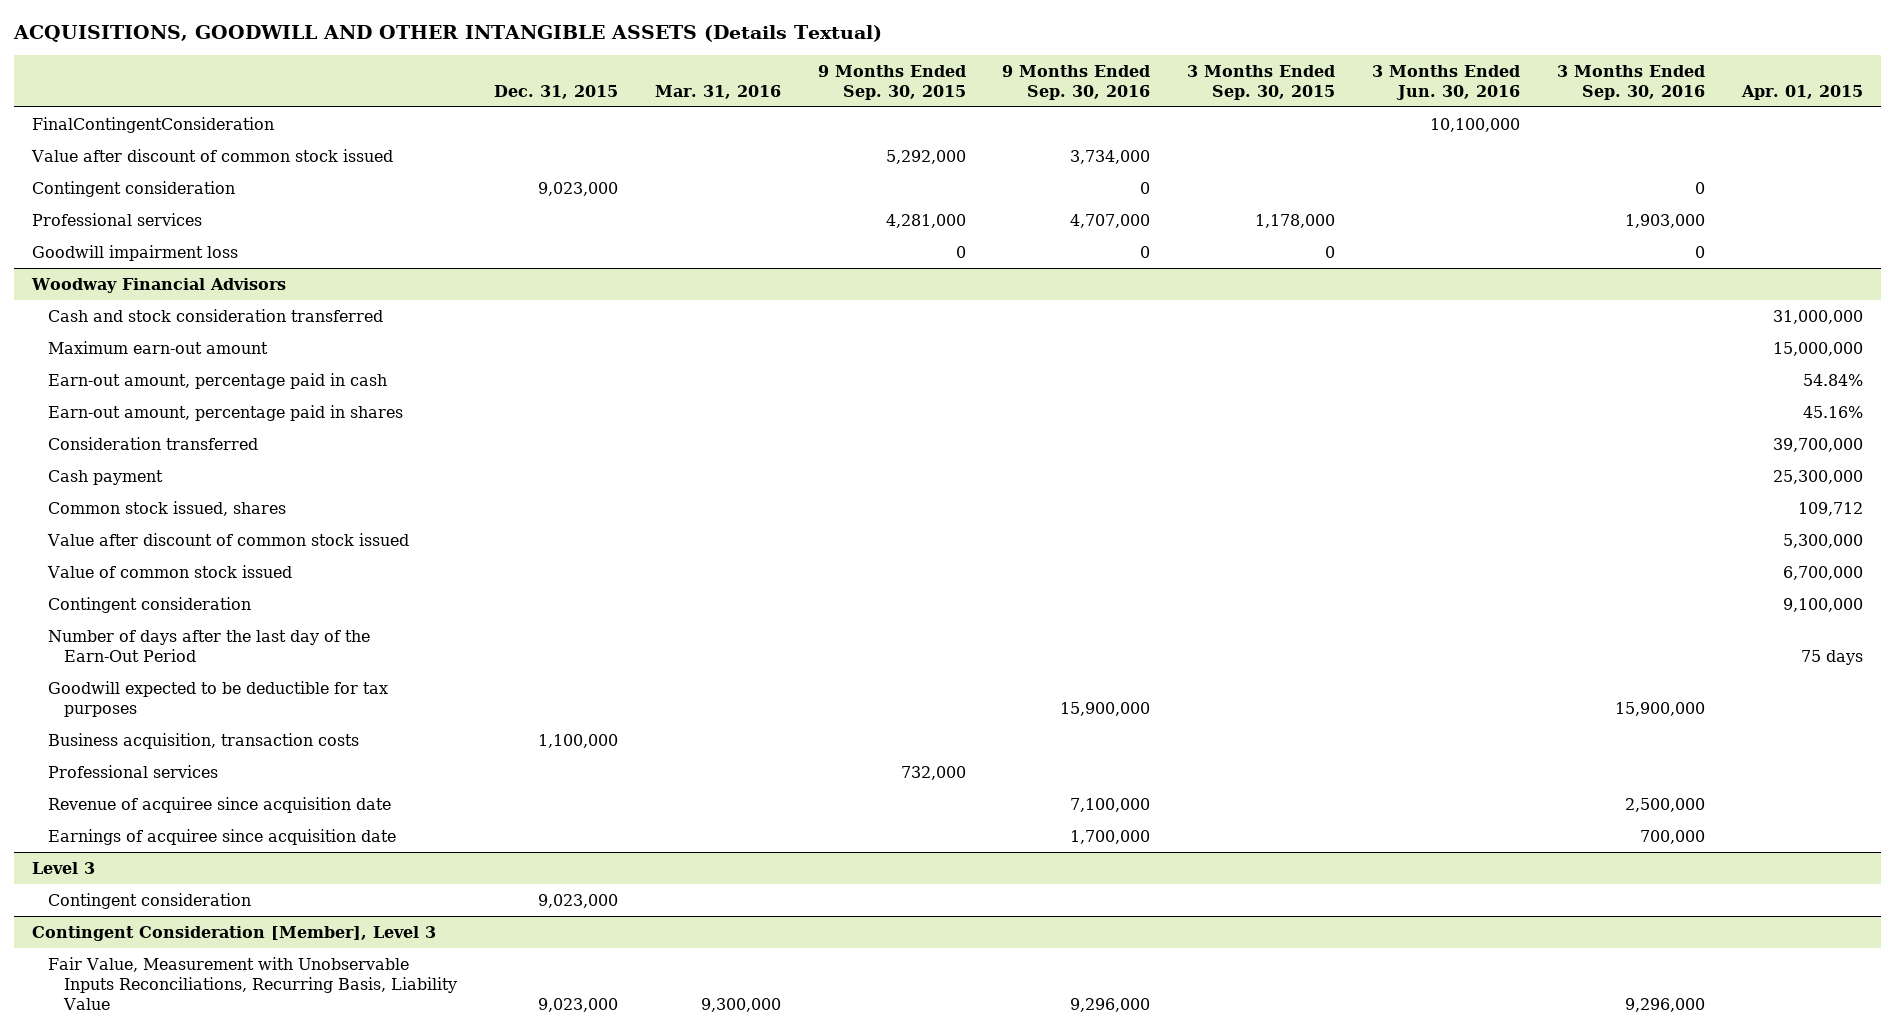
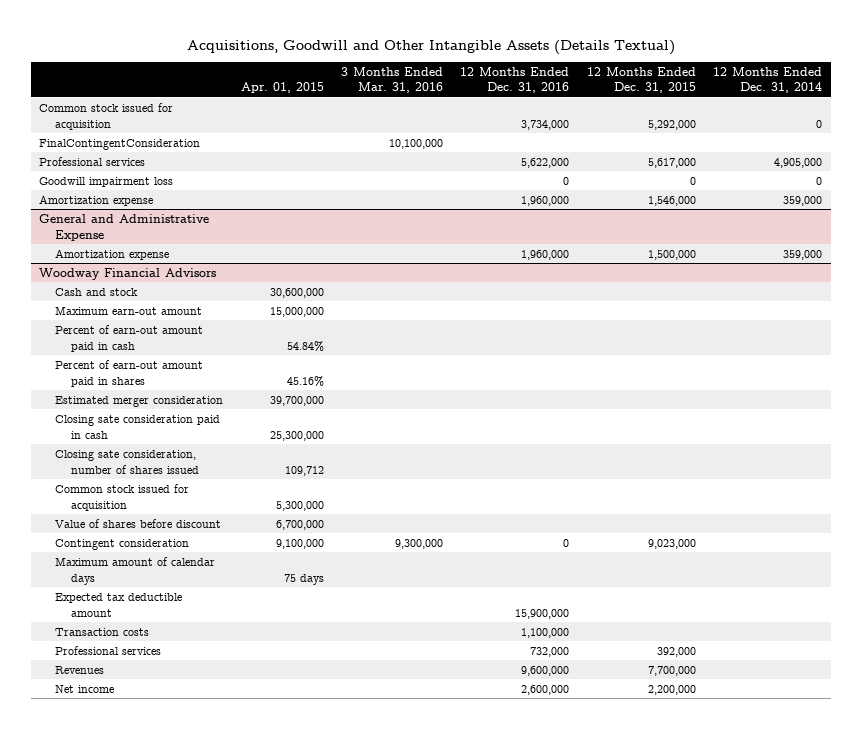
[12,24,882,42] ACQUISITIONS, GOODWILL AND OTHER INTANGIBLE ASSETS (Details Textual) -> [186,39,675,55] Acquisitions, Goodwill and Other Intangible Assets (Details Textual)
[493,84,618,99] Dec. 31, 2015 -> none
[654,84,781,99] Mar. 31, 2016 -> none
[817,64,966,100] 9 Months Ended Sep. 30, 2015 -> none
[1002,64,1151,100] 9 Months Ended Sep. 30, 2016 -> none
[1187,64,1336,100] 3 Months Ended Sep. 30, 2015 -> none
[1372,64,1521,100] 3 Months Ended Jun. 30, 2016 -> none
[1556,64,1705,100] 3 Months Ended Sep. 30, 2016 -> none
none -> [341,66,444,94] 3 Months Ended Mar. 31, 2016
none -> [460,66,570,94] 12 Months Ended Dec. 31, 2016
none -> [586,66,696,94] 12 Months Ended Dec. 31, 2015
none -> [713,66,823,94] 12 Months Ended Dec. 31, 2014
none -> [39,102,174,130] Common stock issued for acquisition
[31,148,394,162] Value after discount of common stock issued -> none
[32,180,236,197] Contingent consideration -> none
none -> [39,194,154,206] Amortization expense
none -> [39,213,210,241] General and Administrative Expense
none -> [55,248,170,260] Amortization expense
[48,308,384,322] Cash and stock consideration transferred -> [55,287,139,296] Cash and stock
[1772,309,1863,324] 31,000,000 -> [269,287,324,298] 30,600,000
[48,372,388,389] Earn-out amount, percentage paid in cash -> [55,324,204,352] Percent of earn-out amount paid in cash
[48,404,404,421] Earn-out amount, percentage paid in shares -> [55,359,204,387] Percent of earn-out amount paid in shares
[48,436,259,450] Consideration transferred -> [55,395,224,407] Estimated merger consideration
[48,469,164,485] Cash payment -> [55,414,221,439] Closing sate consideration paid in cash
[48,500,287,516] Common stock issued, shares -> [55,449,200,474] Closing sate consideration, number of shares issued
[47,532,410,546] Value after discount of common stock issued -> [55,483,190,511] Common stock issued for acquisition
[47,564,293,578] Value of common stock issued -> [55,518,222,528] Value of shares before discount
[48,629,371,662] Number of days after the last day of the Earn-Out Period -> [55,556,216,585] Maximum amount of calendar days
[48,680,389,717] Goodwill expected to be deductible for tax purposes -> [55,592,183,617] Expected tax deductible amount
[48,732,360,749] Business acquisition, transaction costs -> [55,627,150,636] Transaction costs
[32,861,96,874] Level 3 -> none
[48,892,252,909] Contingent consideration -> none
[32,925,437,941] Contingent Consideration [Member], Level 3 -> none
[48,956,457,1010] Fair Value, Measurement with Unobservable Inputs Reconciliations, Recurring Basis, Liability Value -> none
[48,796,392,813] Revenue of acquiree since acquisition date -> [55,665,105,674] Revenues
[48,828,397,845] Earnings of acquiree since acquisition date -> [55,684,115,693] Net income

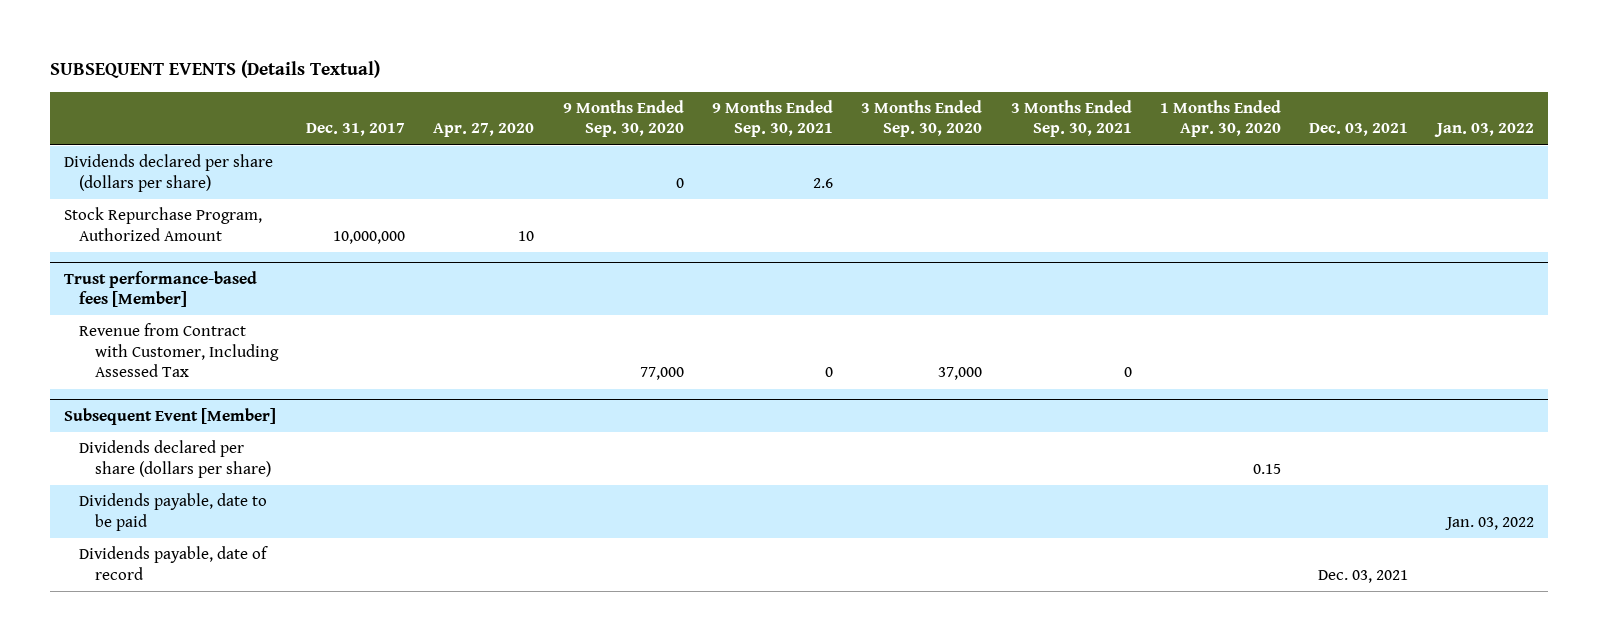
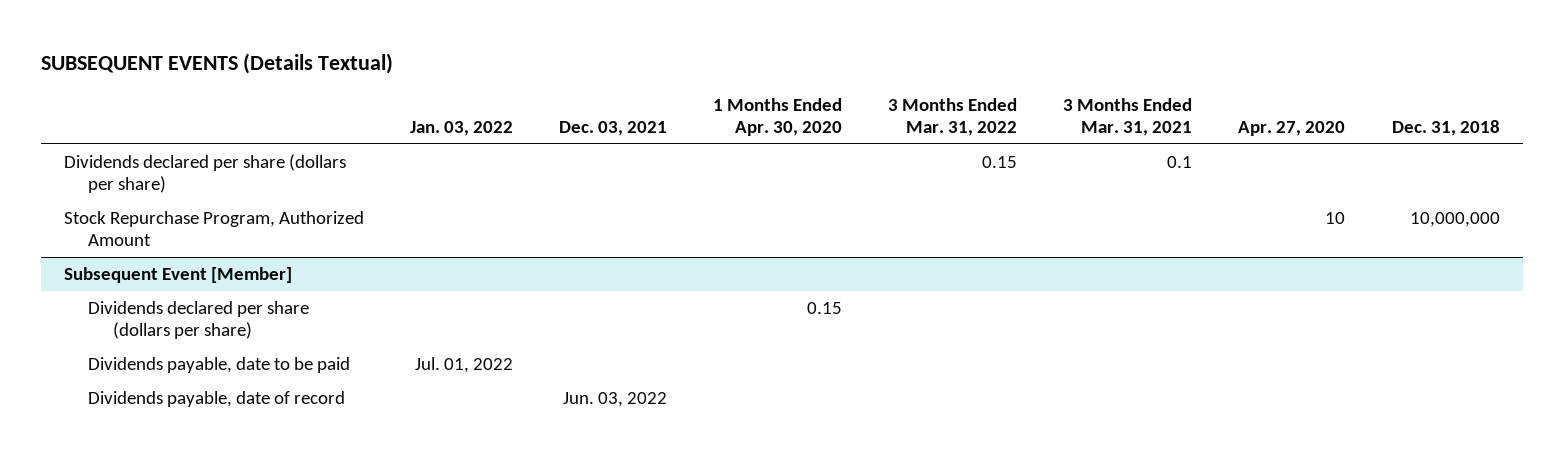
[305,123,405,137] Dec. 31, 2017 -> none
[562,99,684,138] 9 Months Ended Sep. 30, 2020 -> none
[711,99,833,138] 9 Months Ended Sep. 30, 2021 -> none
[861,99,983,138] 3 Months Ended Sep. 30, 2020 -> none
[1010,99,1132,138] 3 Months Ended Sep. 30, 2021 -> none
none -> [888,98,1018,136] 3 Months Ended Mar. 31, 2022
none -> [1063,98,1193,136] 3 Months Ended Mar. 31, 2021
none -> [1391,119,1500,136] Dec. 31, 2018
[63,270,257,308] Trust performance-based fees [Member] -> none
[79,323,279,378] Revenue from Contract with Customer, Including Assessed Tax -> none
[1444,516,1534,530] Jan. 03, 2022 -> [415,357,514,374] Jul. 01, 2022
[1318,569,1409,583] Dec. 03, 2021 -> [563,392,668,408] Jun. 03, 2022

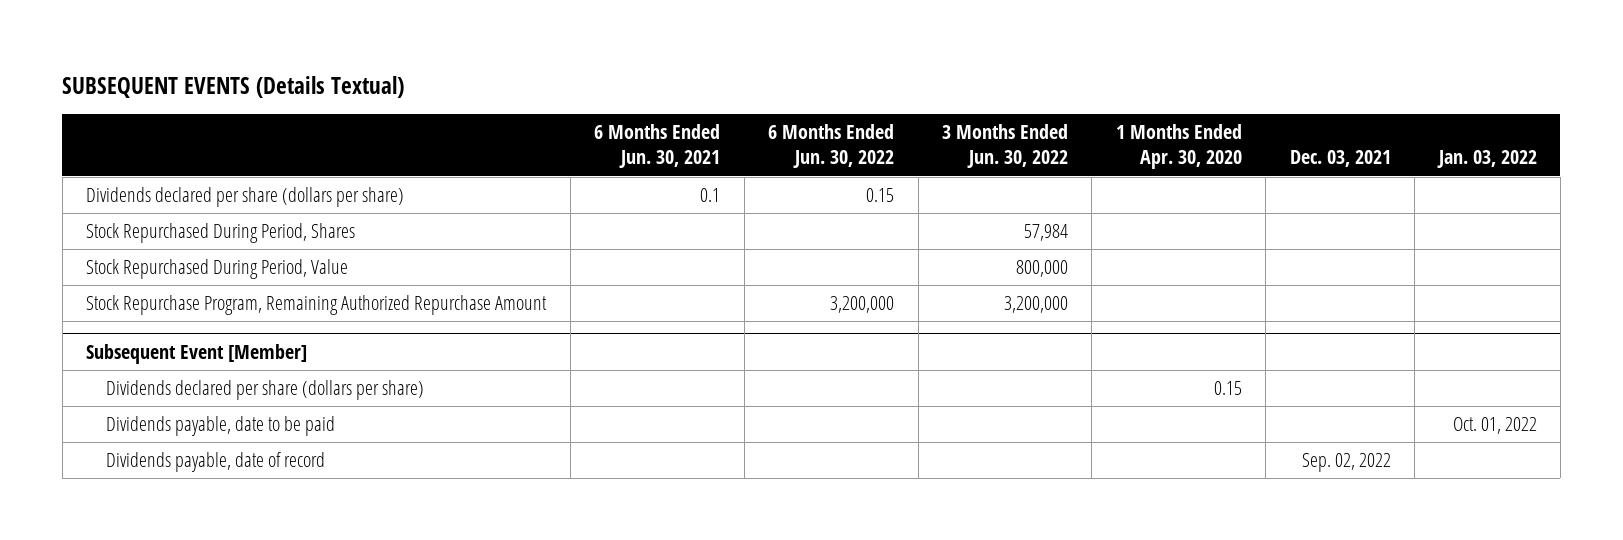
[888,98,1018,136] 3 Months Ended Mar. 31, 2022 -> none
[1063,98,1193,136] 3 Months Ended Mar. 31, 2021 -> none
[1238,120,1346,136] Apr. 27, 2020 -> none
[1391,119,1500,136] Dec. 31, 2018 -> none
none -> [594,123,721,169] 6 Months Ended Jun. 30, 2021
none -> [768,123,895,169] 6 Months Ended Jun. 30, 2022
none -> [941,123,1068,169] 3 Months Ended Jun. 30, 2022
none -> [86,223,356,244] Stock Repurchased During Period, Shares
none -> [86,259,349,280] Stock Repurchased During Period, Value
[63,211,364,246] Stock Repurchase Program, Authorized Amount -> [86,295,548,316] Stock Repurchase Program, Remaining Authorized Repurchase Amount
[415,357,514,374] Jul. 01, 2022 -> [1452,417,1537,435] Oct. 01, 2022
[563,392,668,408] Jun. 03, 2022 -> [1301,453,1391,473] Sep. 02, 2022

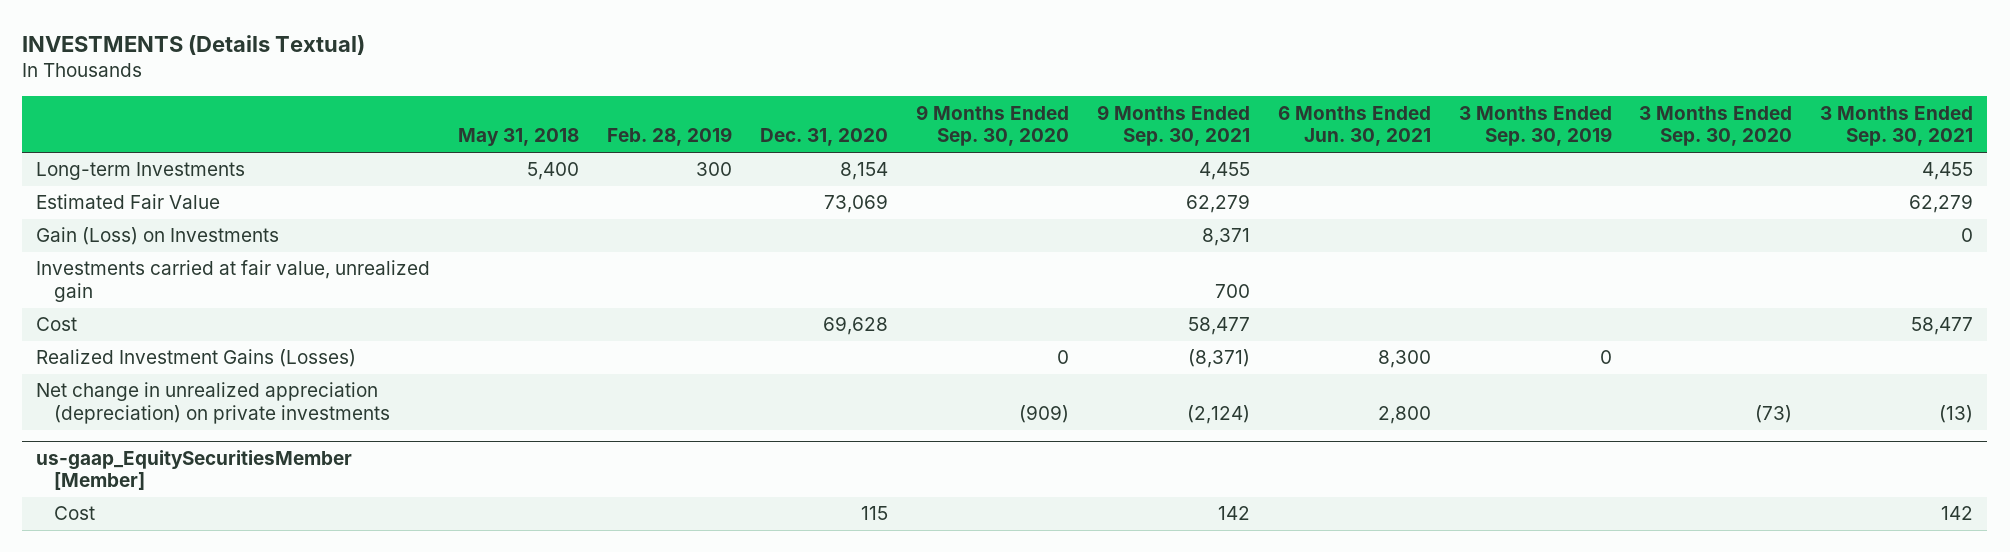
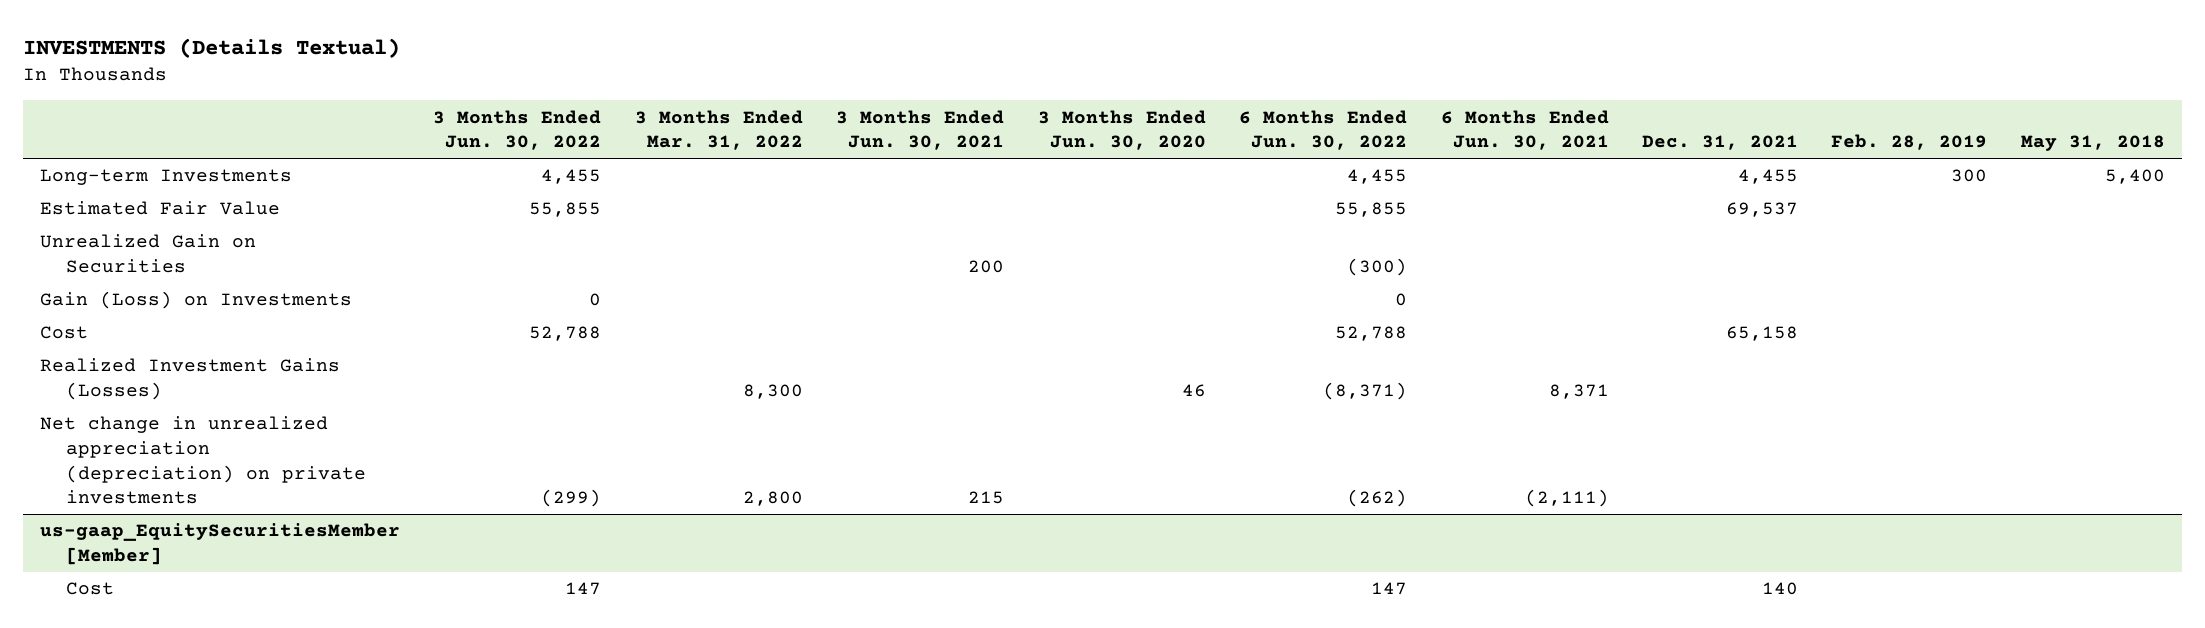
[760,128,889,147] Dec. 31, 2020 -> none
[915,104,1069,147] 9 Months Ended Sep. 30, 2020 -> none
[1096,104,1250,147] 9 Months Ended Sep. 30, 2021 -> none
[1458,105,1612,147] 3 Months Ended Sep. 30, 2019 -> none
[1639,105,1793,147] 3 Months Ended Sep. 30, 2020 -> none
[1820,105,1974,147] 3 Months Ended Sep. 30, 2021 -> none
none -> [433,109,602,151] 3 Months Ended Jun. 30, 2022
none -> [634,109,803,151] 3 Months Ended Mar. 31, 2022
none -> [836,109,1005,151] 3 Months Ended Jun. 30, 2021
none -> [1037,109,1206,151] 3 Months Ended Jun. 30, 2020
none -> [1239,109,1408,151] 6 Months Ended Jun. 30, 2022
none -> [1642,135,1799,151] Dec. 31, 2021
none -> [39,234,256,274] Unrealized Gain on Securities
[36,260,431,303] Investments carried at fair value, unrealized gain -> none
[1377,350,1431,369] 8,300 -> [1548,384,1609,400] 8,371
[1377,406,1431,425] 2,800 -> [1524,489,1609,508] (2,111)

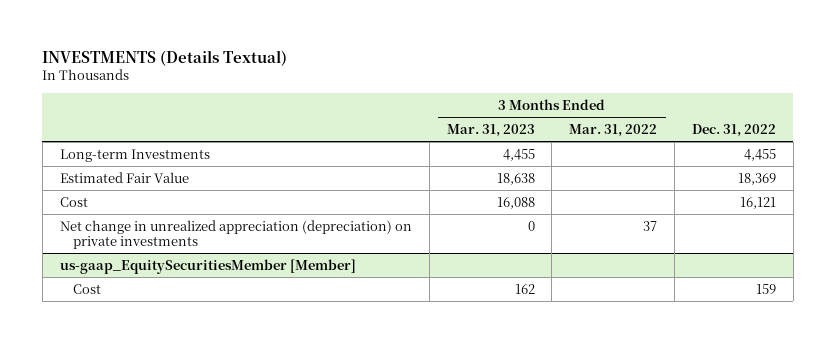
[433,109,602,151] 3 Months Ended Jun. 30, 2022 -> none
[836,109,1005,151] 3 Months Ended Jun. 30, 2021 -> none
[1037,109,1206,151] 3 Months Ended Jun. 30, 2020 -> none
[1239,109,1408,151] 6 Months Ended Jun. 30, 2022 -> none
[1440,109,1609,151] 6 Months Ended Jun. 30, 2021 -> none
[1642,135,1799,151] Dec. 31, 2021 -> none
[1831,134,1988,151] Feb. 28, 2019 -> none
[2020,135,2165,152] May 31, 2018 -> none
none -> [446,123,535,137] Mar. 31, 2023
none -> [691,123,776,137] Dec. 31, 2022
[39,234,256,274] Unrealized Gain on Securities -> none
[39,291,352,310] Gain (Loss) on Investments -> none
[39,358,340,401] Realized Investment Gains (Losses) -> none
[742,491,803,507] 2,800 -> [643,220,658,231] 37

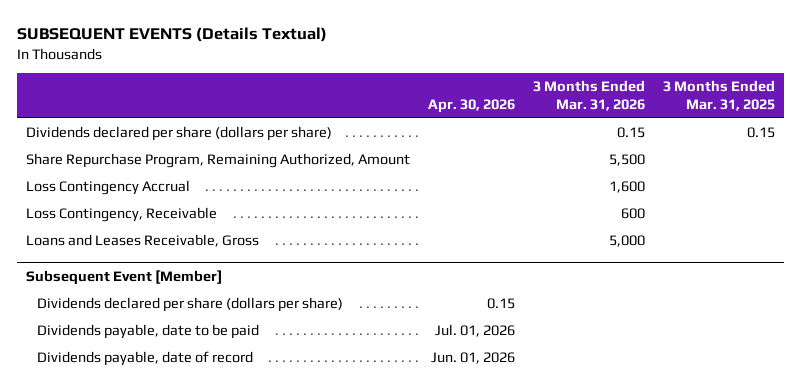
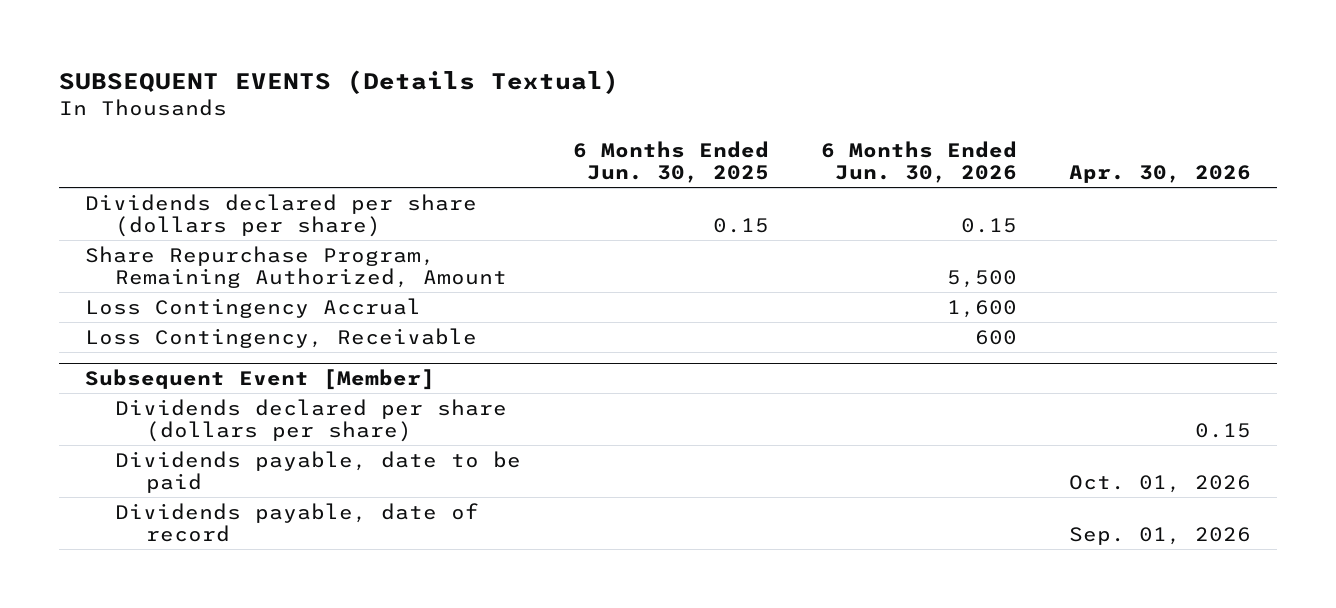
[532,80,645,112] 3 Months Ended Mar. 31, 2026 -> none
[662,80,775,112] 3 Months Ended Mar. 31, 2025 -> none
none -> [573,140,770,184] 6 Months Ended Jun. 30, 2025
none -> [820,140,1017,184] 6 Months Ended Jun. 30, 2026
[25,234,259,248] Loans and Leases Receivable, Gross -> none
[434,324,515,338] Jul. 01, 2026 -> [1068,475,1251,494] Oct. 01, 2026
[430,352,515,365] Jun. 01, 2026 -> [1068,527,1251,546] Sep. 01, 2026

